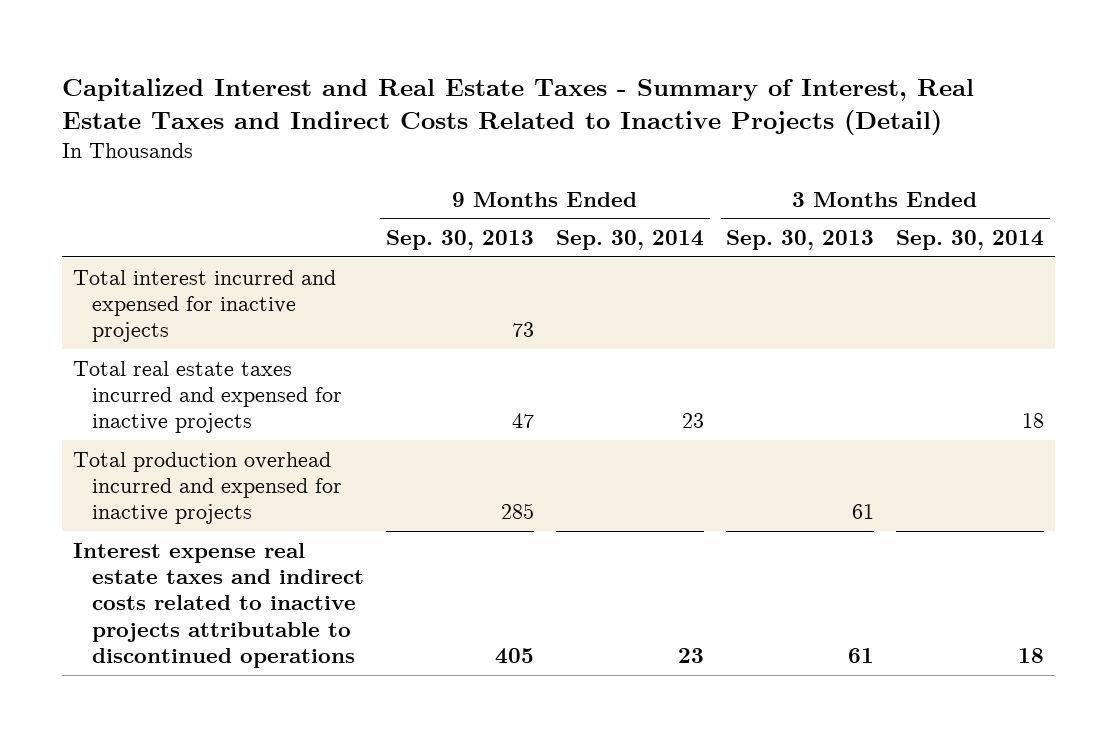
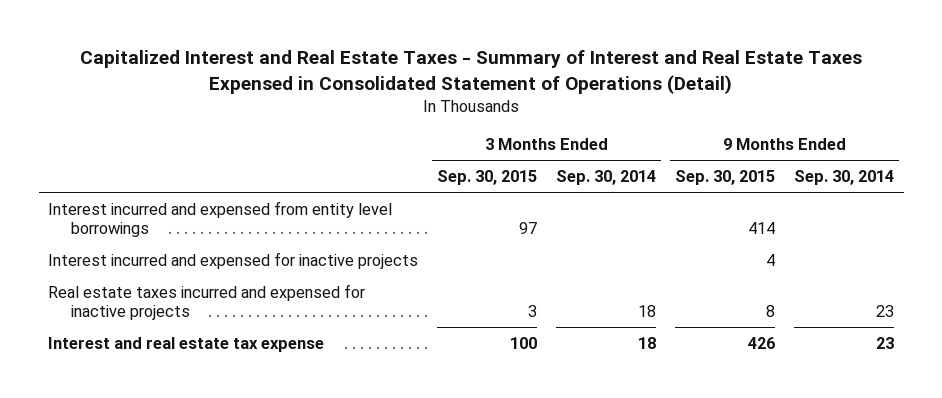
[61,77,974,136] Capitalized Interest and Real Estate Taxes - Summary of Interest, Real Estate Taxes and Indirect Costs Related to Inactive Projects (Detail) -> [80,50,863,94] Capitalized Interest and Real Estate Taxes - Summary of Interest and Real Estate Taxes Expensed in Consolidated Statement of Operations (Detail)
[385,230,534,251] Sep. 30, 2013 -> none
[726,230,875,251] Sep. 30, 2013 -> none
none -> [437,170,538,186] Sep. 30, 2015
none -> [675,170,776,186] Sep. 30, 2015
[72,451,342,525] Total production overhead incurred and expensed for inactive projects -> none
none -> [48,200,393,238] Interest incurred and expensed from entity level borrowings
[72,269,336,343] Total interest incurred and expensed for inactive projects -> [48,251,419,269] Interest incurred and expensed for inactive projects
[72,360,342,434] Total real estate taxes incurred and expensed for inactive projects -> [48,283,366,321] Real estate taxes incurred and expensed for inactive projects
[72,542,364,668] Interest expense real estate taxes and indirect costs related to inactive projects attributable to discontinued operations -> [48,336,325,352] Interest and real estate tax expense

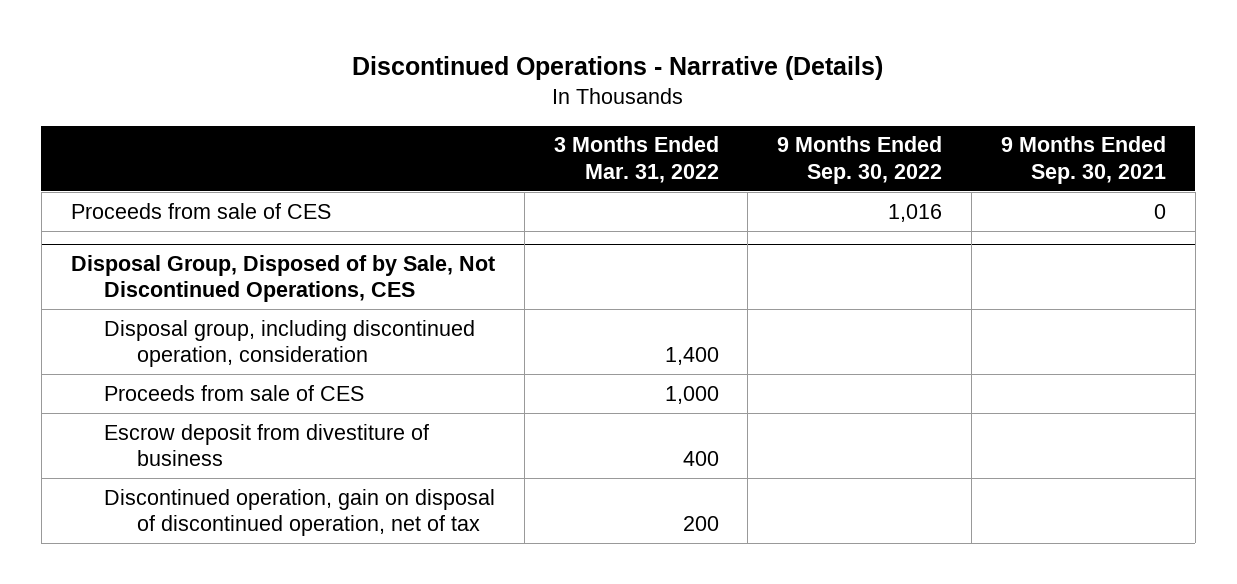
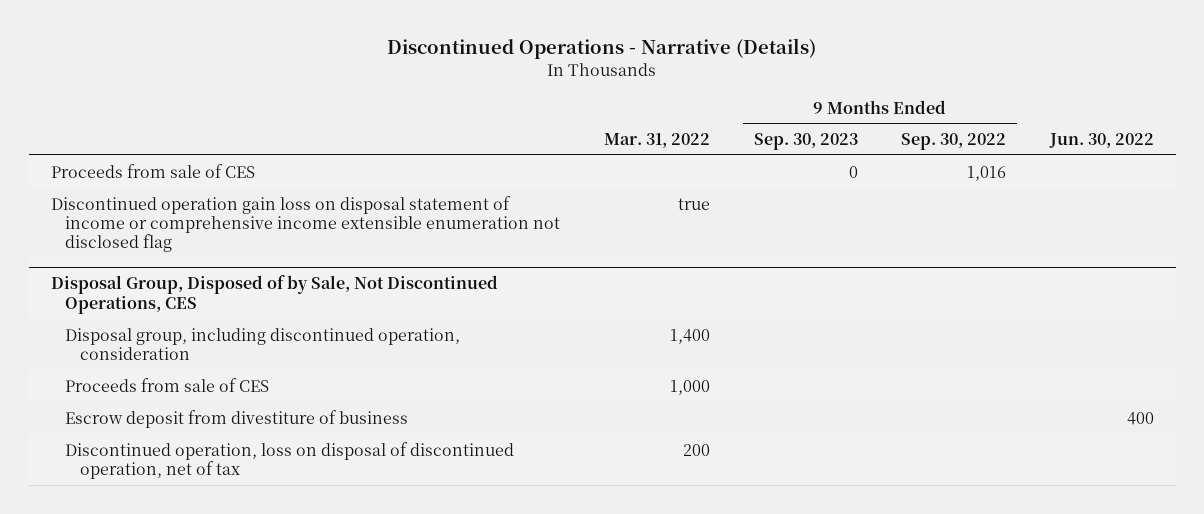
[553,136,719,183] 3 Months Ended Mar. 31, 2022 -> none
[1000,136,1166,184] 9 Months Ended Sep. 30, 2021 -> none
none -> [604,133,711,149] Mar. 31, 2022
none -> [753,133,858,151] Sep. 30, 2023
none -> [1048,133,1154,149] Jun. 30, 2022
none -> [50,195,561,253] Discontinued operation gain loss on disposal statement of income or comprehensive income extensible enumeration not disclosed flag
[104,488,496,537] Discontinued operation, gain on disposal of discontinued operation, net of tax -> [65,441,515,480] Discontinued operation, loss on disposal of discontinued operation, net of tax

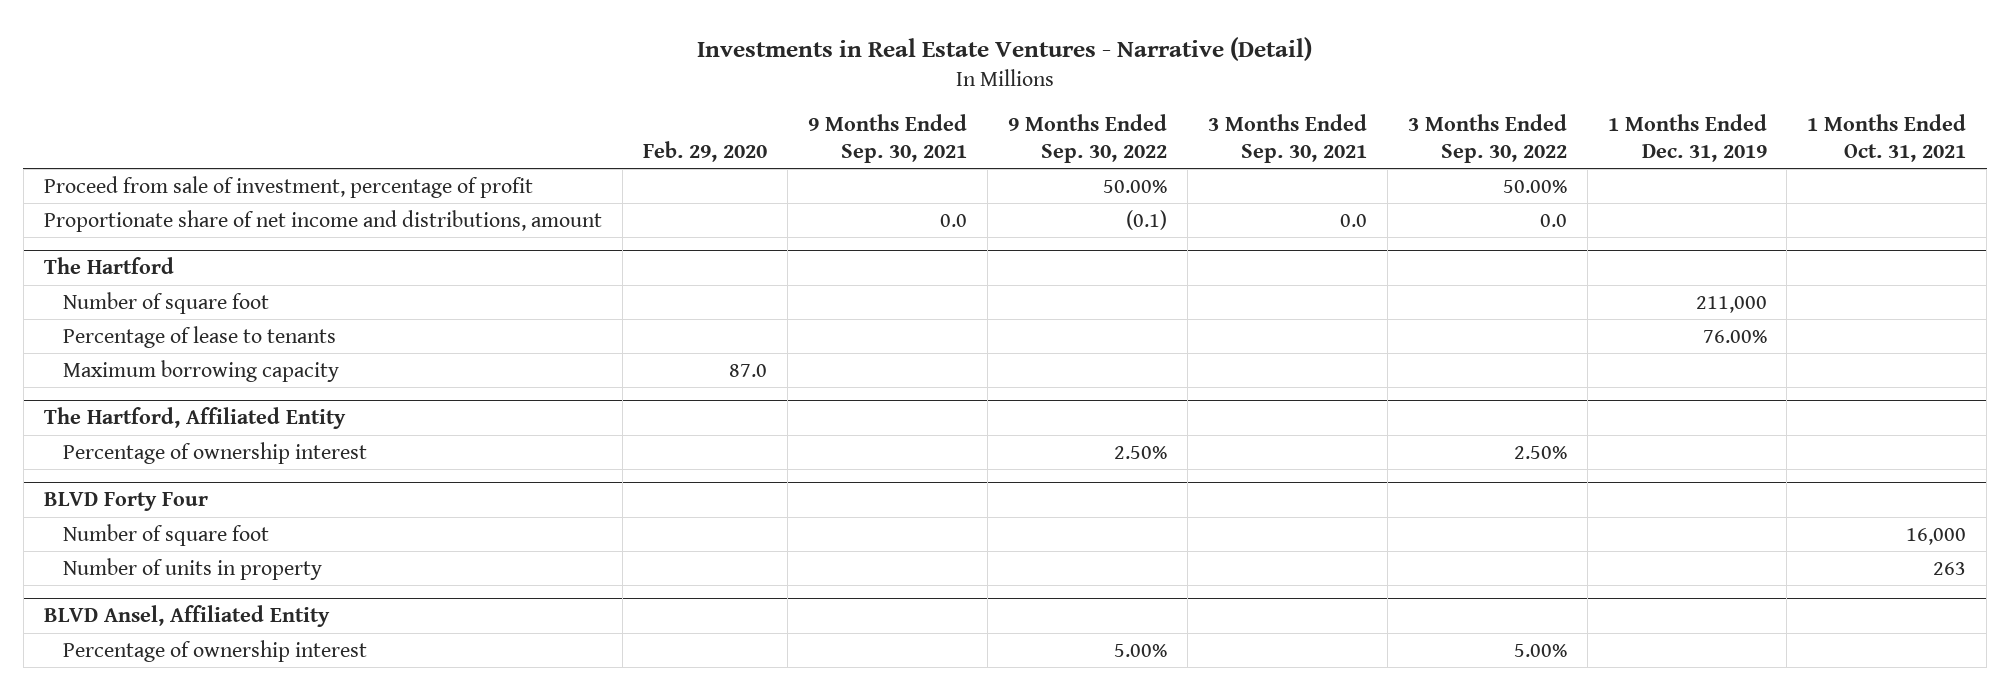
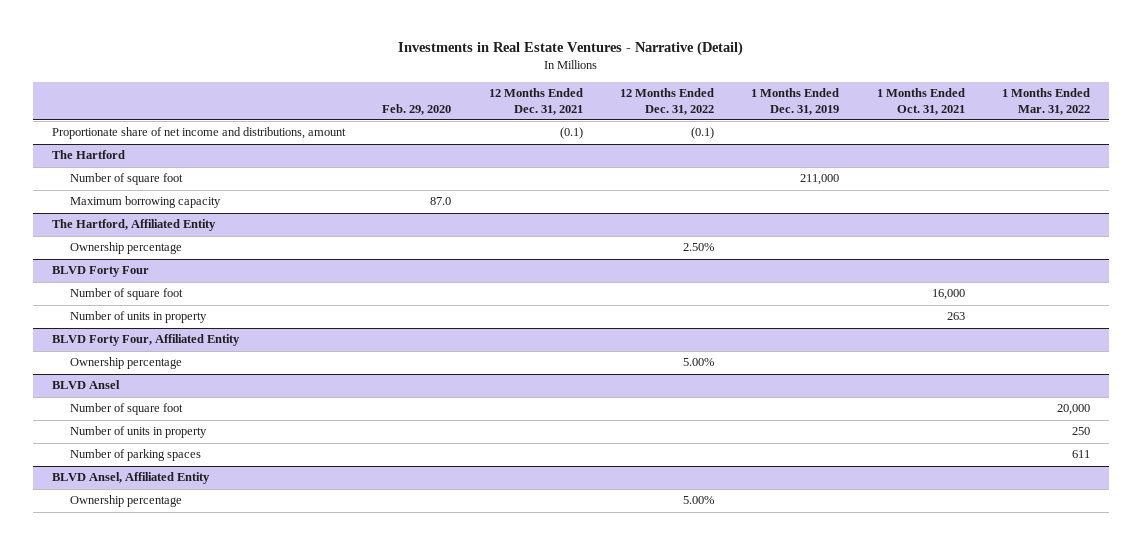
[807,113,967,163] 9 Months Ended Sep. 30, 2021 -> none
[1007,113,1167,163] 9 Months Ended Sep. 30, 2022 -> none
[1207,113,1367,163] 3 Months Ended Sep. 30, 2021 -> none
[1407,113,1567,163] 3 Months Ended Sep. 30, 2022 -> none
none -> [488,88,583,115] 12 Months Ended Dec. 31, 2021
none -> [619,88,714,115] 12 Months Ended Dec. 31, 2022
none -> [1002,88,1091,115] 1 Months Ended Mar. 31, 2022
[43,175,533,198] Proceed from sale of investment, percentage of profit -> none
[62,325,336,348] Percentage of lease to tenants -> none
[62,441,367,464] Percentage of ownership interest -> [70,242,183,255] Ownership percentage
none -> [51,334,240,347] BLVD Forty Four, Affiliated Entity
none -> [70,357,183,370] Ownership percentage
none -> [51,380,120,390] BLVD Ansel
none -> [70,403,184,416] Number of square foot
none -> [70,426,208,439] Number of units in property
none -> [70,449,202,462] Number of parking spaces
[62,639,367,662] Percentage of ownership interest -> [70,495,183,508] Ownership percentage

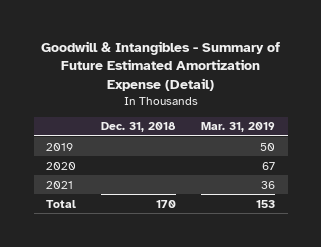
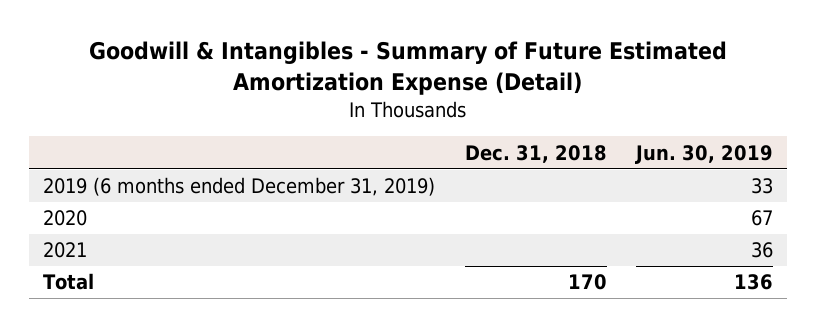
[201,122,276,133] Mar. 31, 2019 -> none
none -> [634,144,773,164] Jun. 30, 2019
[46,142,74,151] 2019 -> [43,177,436,197] 2019 (6 months ended December 31, 2019)

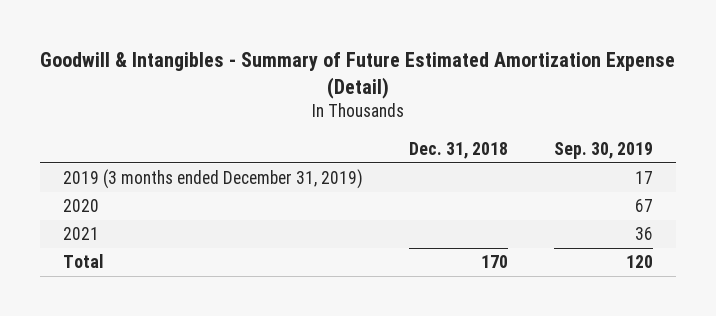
[634,144,773,164] Jun. 30, 2019 -> none
none -> [554,141,654,159] Sep. 30, 2019
[43,177,436,197] 2019 (6 months ended December 31, 2019) -> [62,169,363,190] 2019 (3 months ended December 31, 2019)

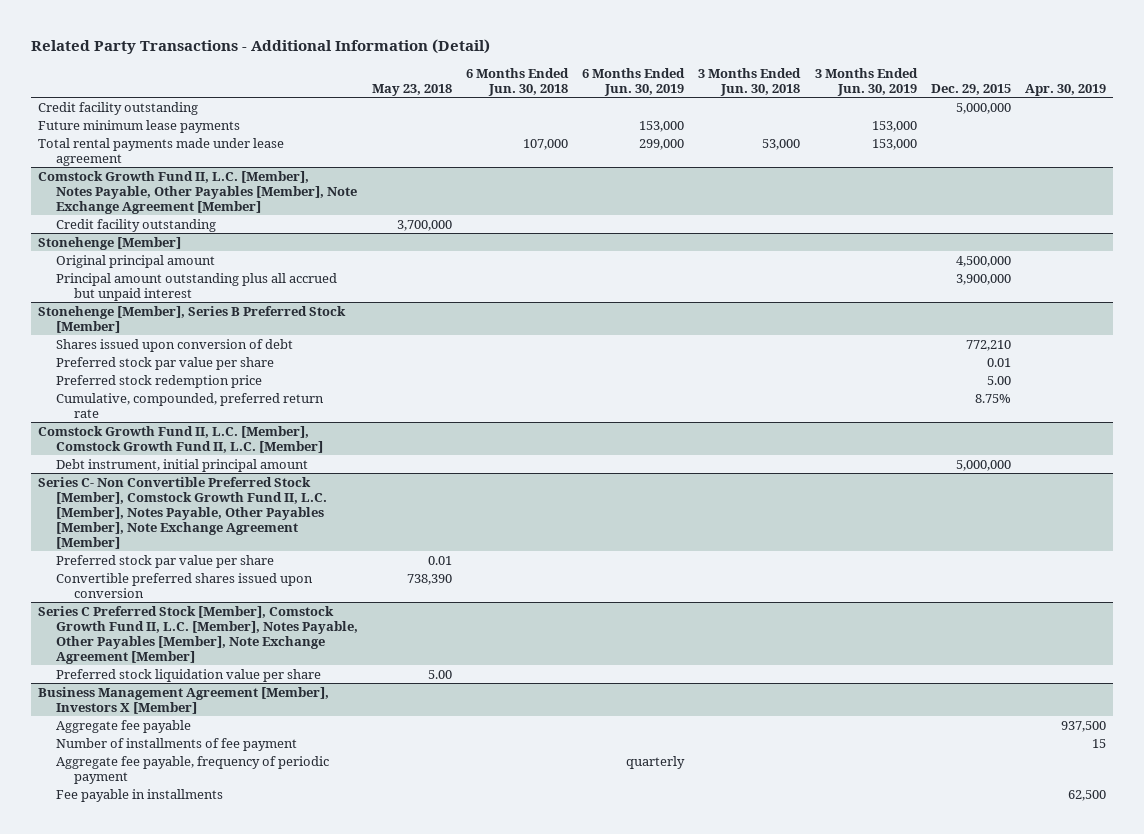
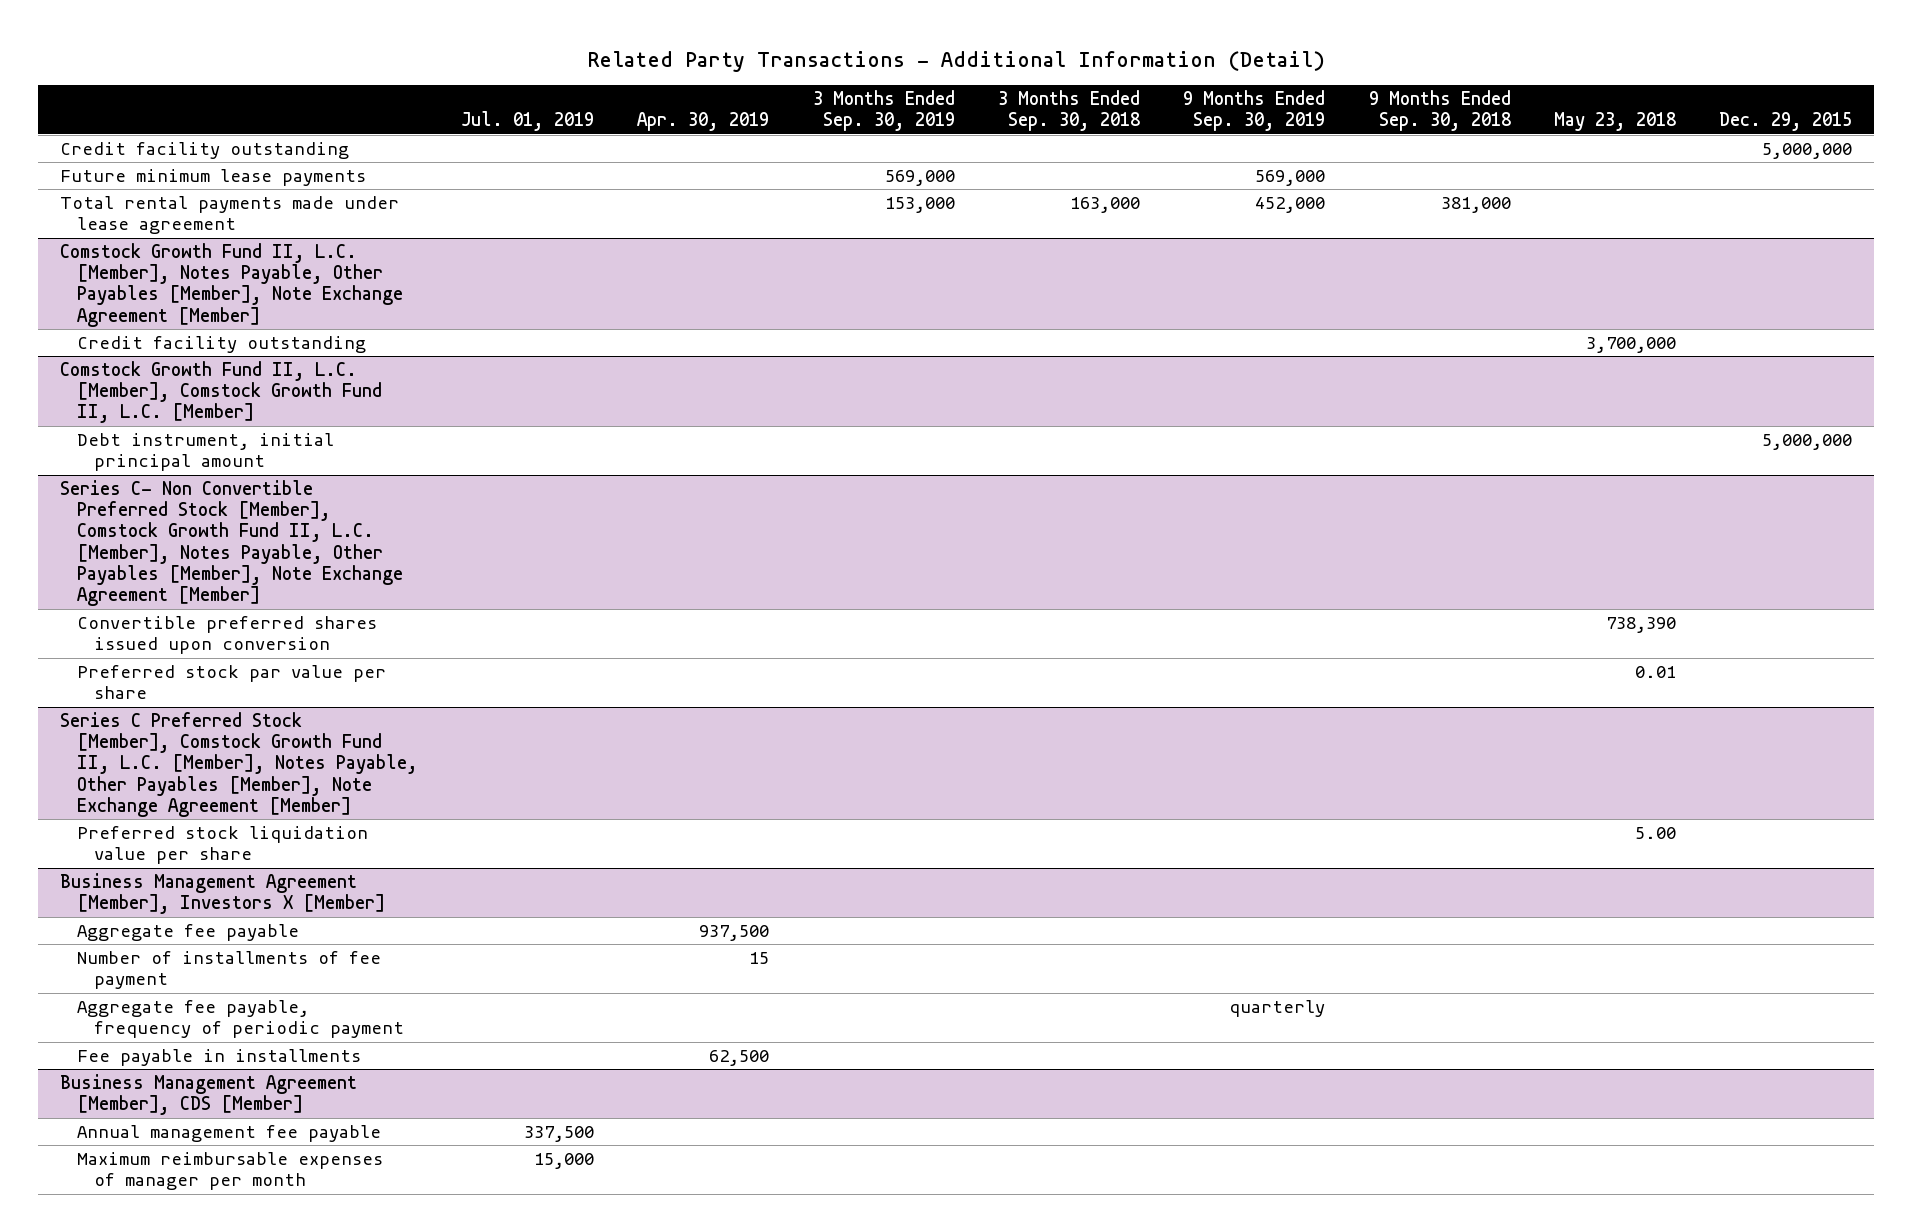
[466,67,570,96] 6 Months Ended Jun. 30, 2018 -> none
[582,67,686,96] 6 Months Ended Jun. 30, 2019 -> none
[698,67,802,96] 3 Months Ended Jun. 30, 2018 -> none
[814,67,918,96] 3 Months Ended Jun. 30, 2019 -> none
none -> [461,111,595,132] Jul. 01, 2019
none -> [812,90,955,132] 3 Months Ended Sep. 30, 2019
none -> [998,90,1141,132] 3 Months Ended Sep. 30, 2018
none -> [1183,90,1326,132] 9 Months Ended Sep. 30, 2019
none -> [1368,90,1511,132] 9 Months Ended Sep. 30, 2018
[37,236,181,250] Stonehenge [Member] -> none
[55,254,215,268] Original principal amount -> none
[55,272,337,301] Principal amount outstanding plus all accrued but unpaid interest -> none
[37,305,346,333] Stonehenge [Member], Series B Preferred Stock [Member] -> none
[55,338,293,352] Shares issued upon conversion of debt -> none
[55,356,274,370] Preferred stock par value per share -> none
[55,374,262,388] Preferred stock redemption price -> none
[55,392,324,418] Cumulative, compounded, preferred return rate -> none
[55,554,274,568] Preferred stock par value per share -> [76,664,386,700] Preferred stock par value per share
none -> [60,1073,358,1116] Business Management Agreement [Member], CDS [Member]
none -> [76,1124,381,1142] Annual management fee payable
none -> [76,1151,383,1191] Maximum reimbursable expenses of manager per month

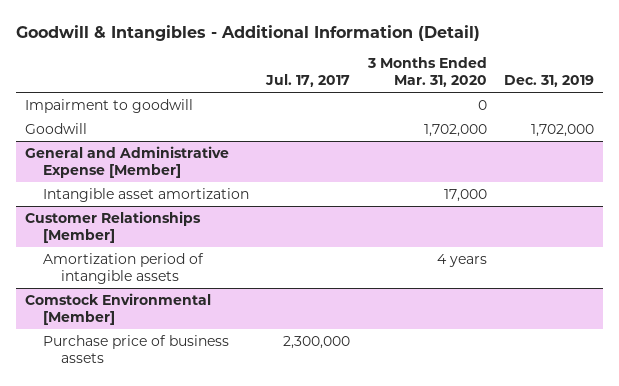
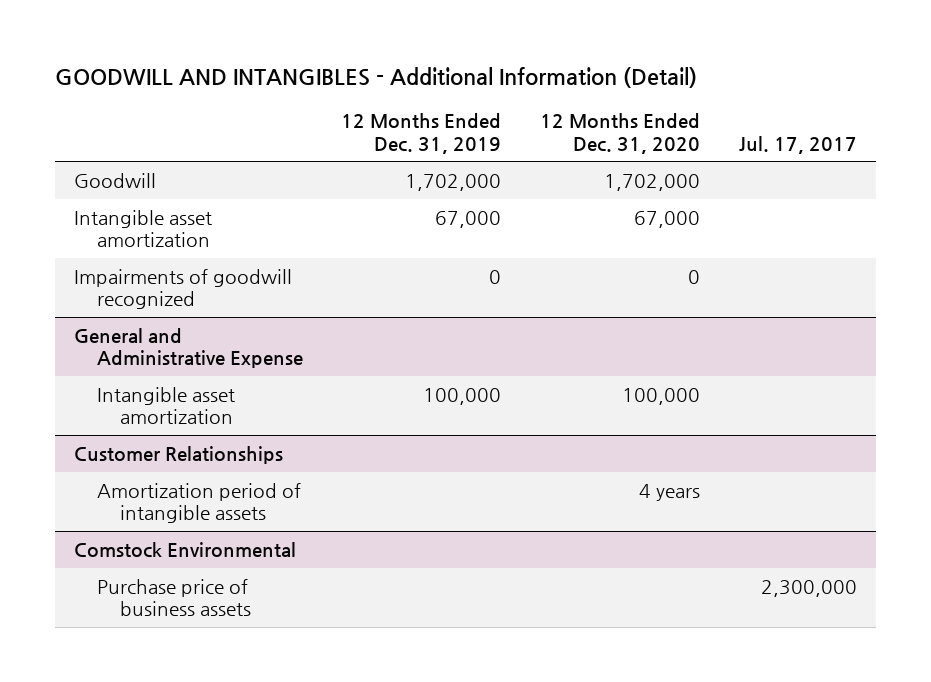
[15,24,480,41] Goodwill & Intangibles - Additional Information (Detail) -> [54,66,697,88] GOODWILL AND INTANGIBLES - Additional Information (Detail)
[366,57,487,88] 3 Months Ended Mar. 31, 2020 -> none
[504,75,595,88] Dec. 31, 2019 -> none
none -> [341,113,502,154] 12 Months Ended Dec. 31, 2019
none -> [540,113,701,154] 12 Months Ended Dec. 31, 2020
[24,98,193,113] Impairment to goodwill -> none
none -> [73,209,212,248] Intangible asset amortization
none -> [73,268,292,310] Impairments of goodwill recognized
[24,145,229,178] General and Administrative Expense [Member] -> [73,327,303,369] General and Administrative Expense
[24,210,201,243] Customer Relationships [Member] -> [73,445,283,464] Customer Relationships
[24,292,211,325] Comstock Environmental [Member] -> [73,541,296,558] Comstock Environmental

